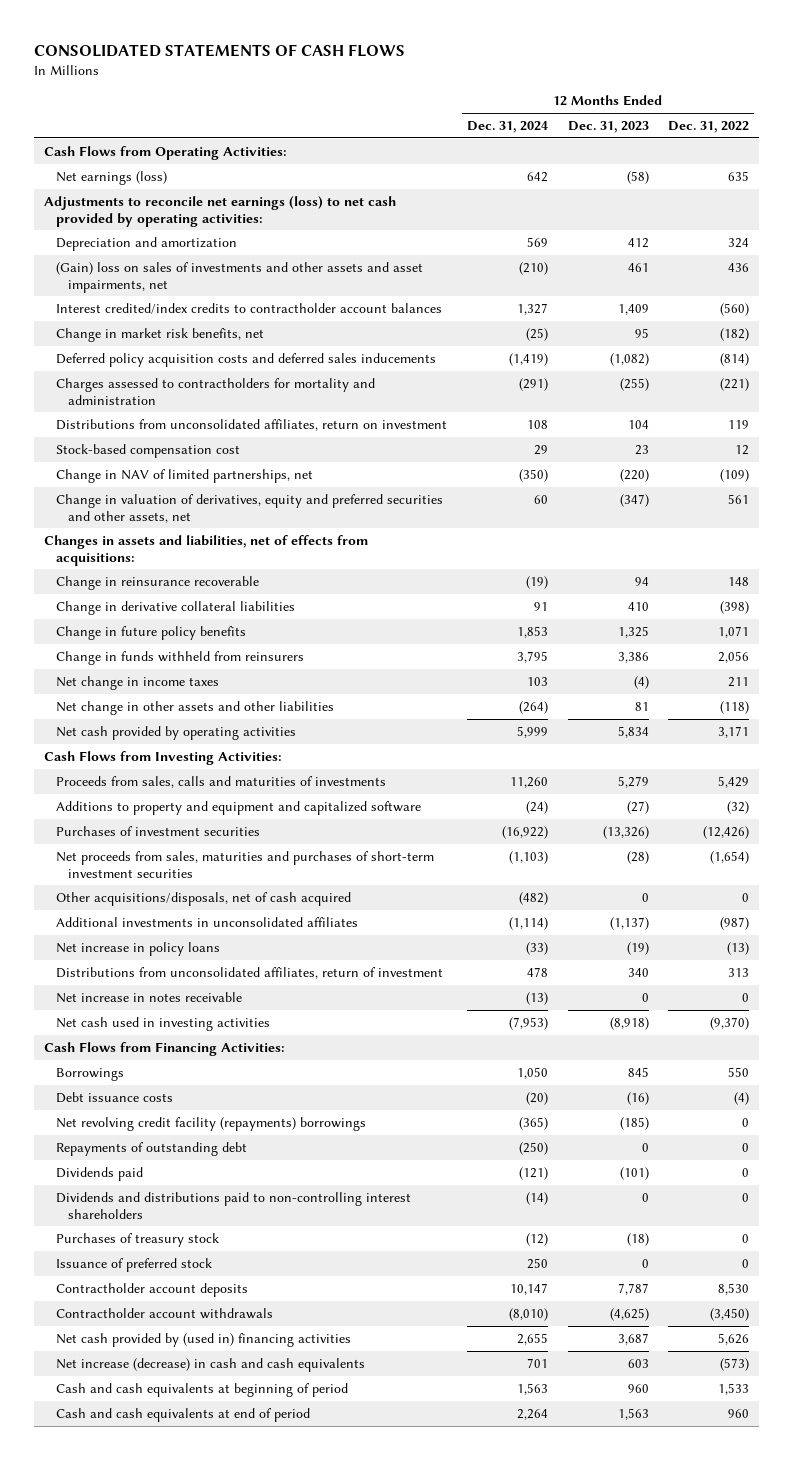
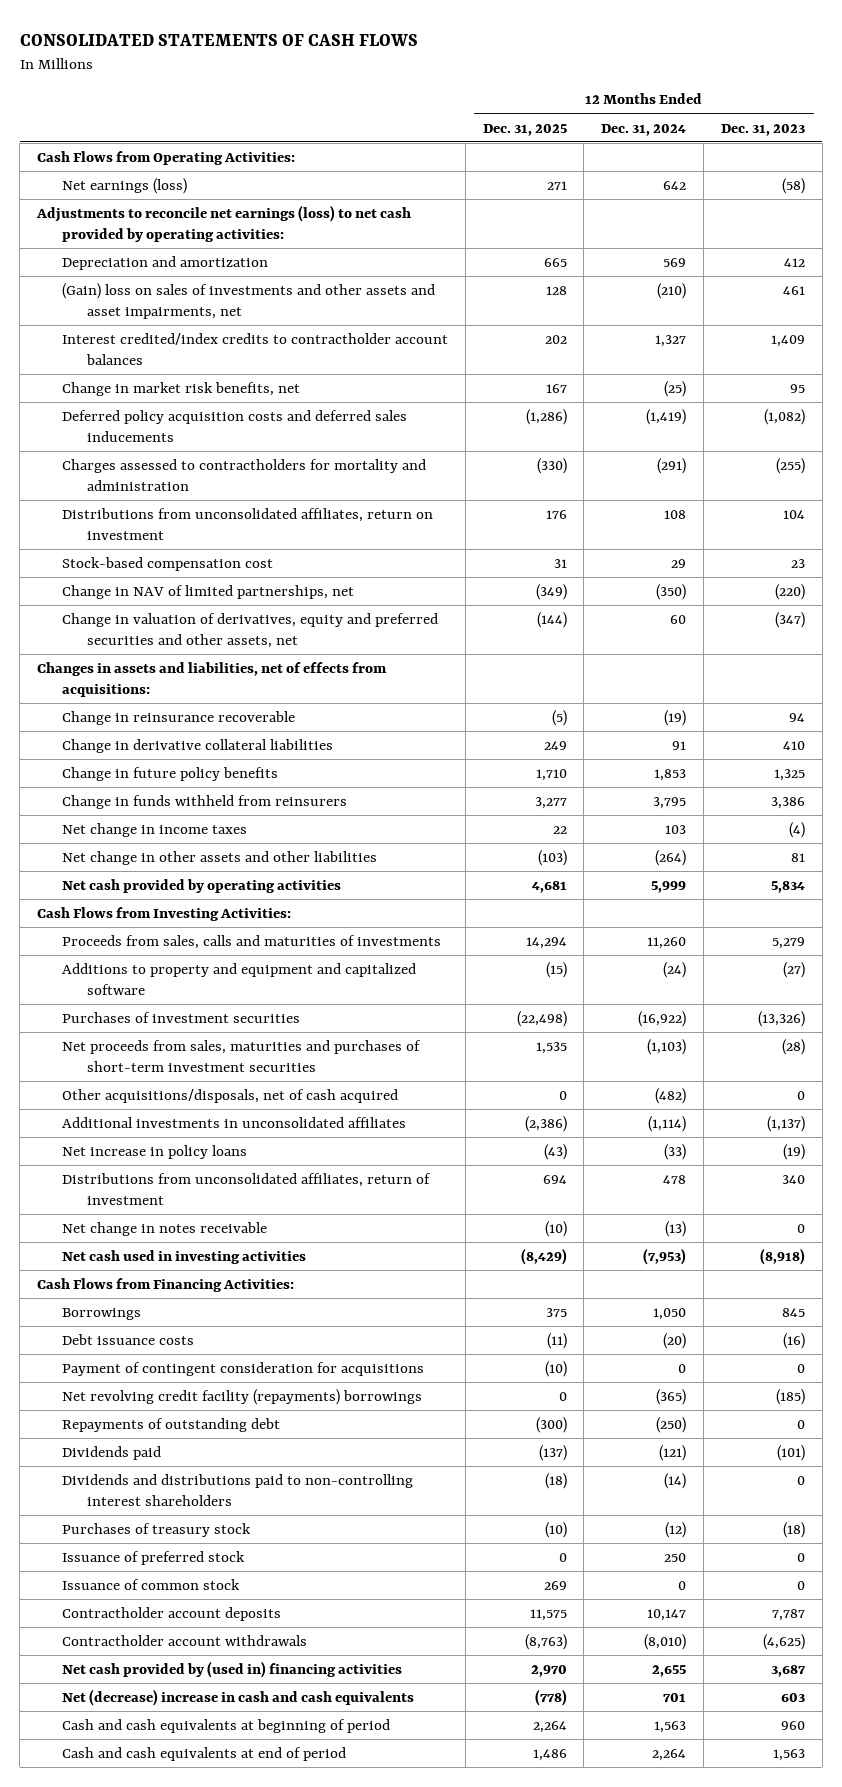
[668,121,750,134] Dec. 31, 2022 -> none
none -> [482,123,567,136] Dec. 31, 2025
[56,991,243,1003] Net increase in notes receivable -> [61,1221,267,1236] Net change in notes receivable
none -> [61,1361,424,1376] Payment of contingent consideration for acquisitions
none -> [61,1578,240,1590] Issuance of common stock
[56,1357,366,1372] Net increase (decrease) in cash and cash equivalents -> [61,1688,414,1706] Net (decrease) increase in cash and cash equivalents

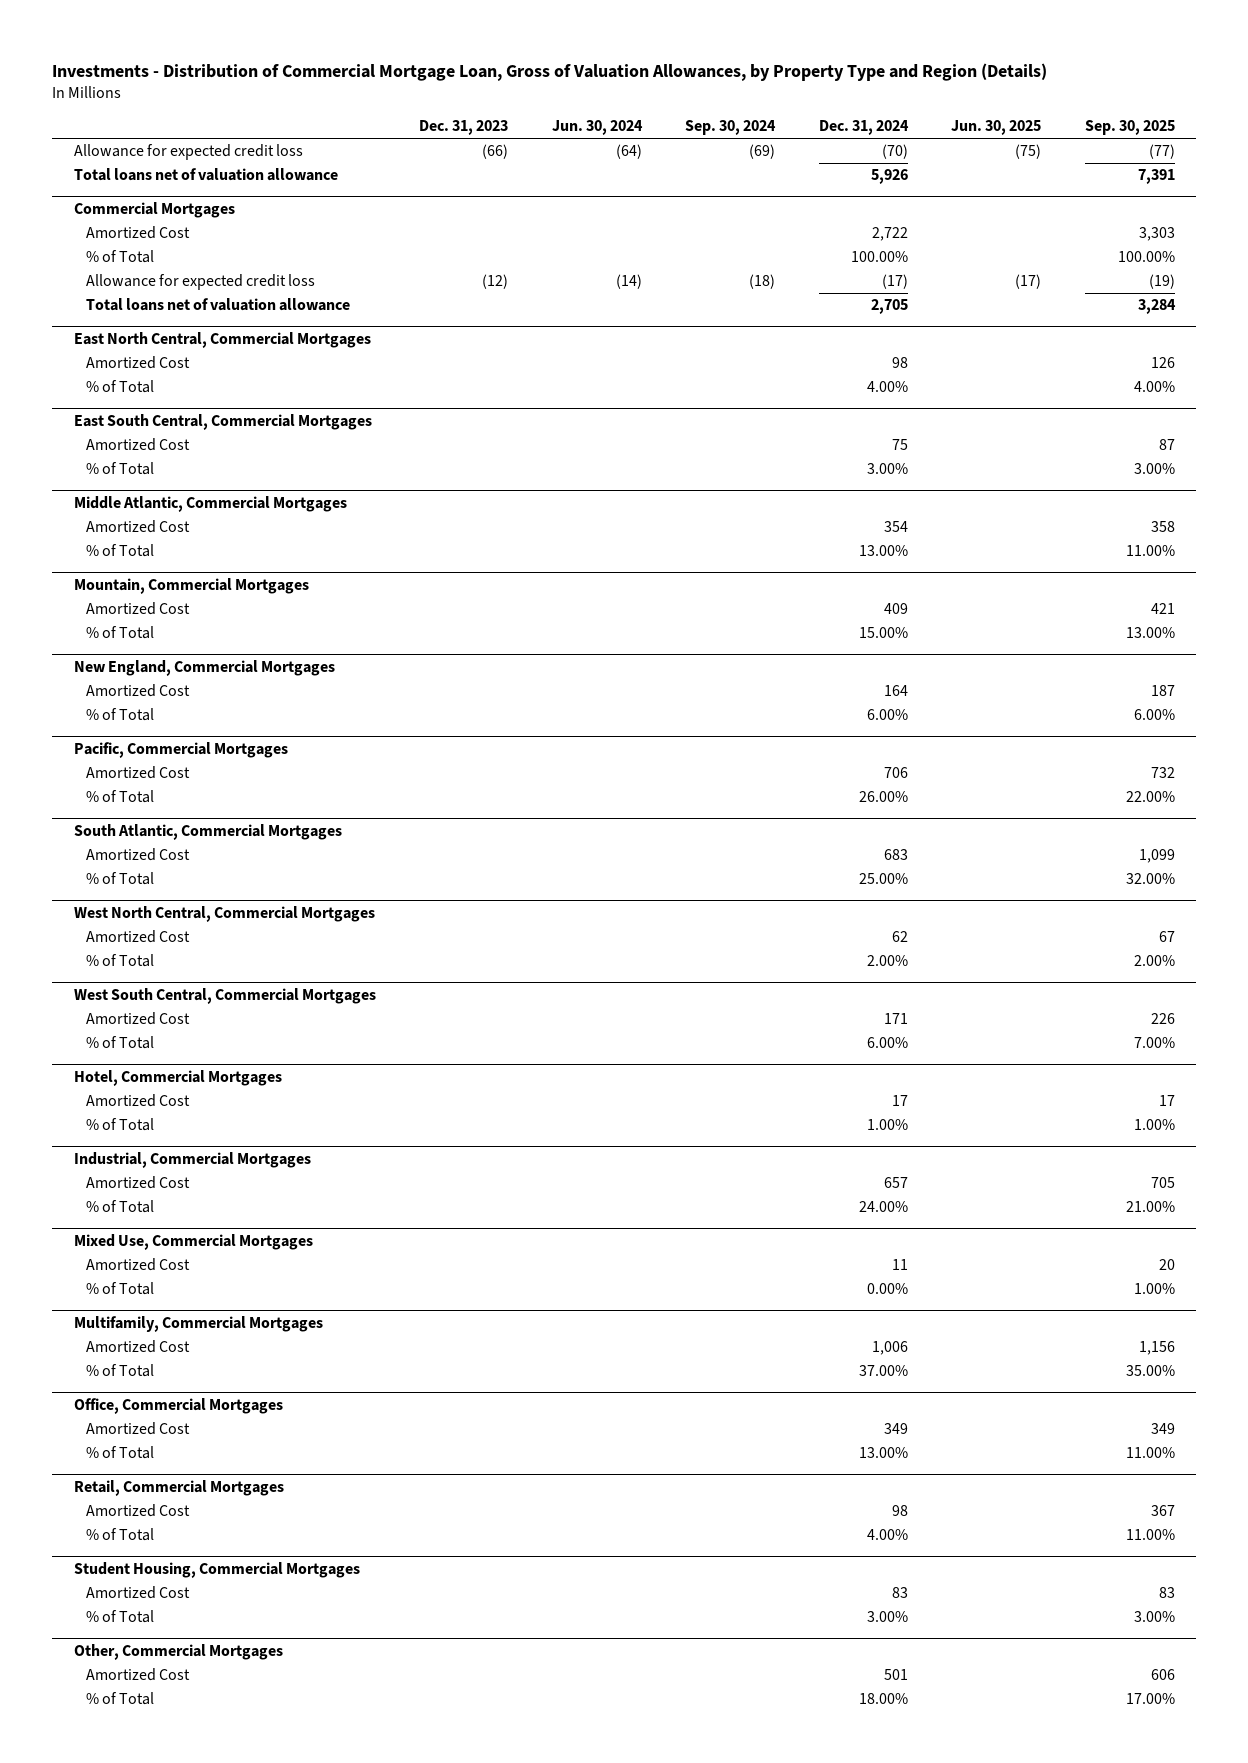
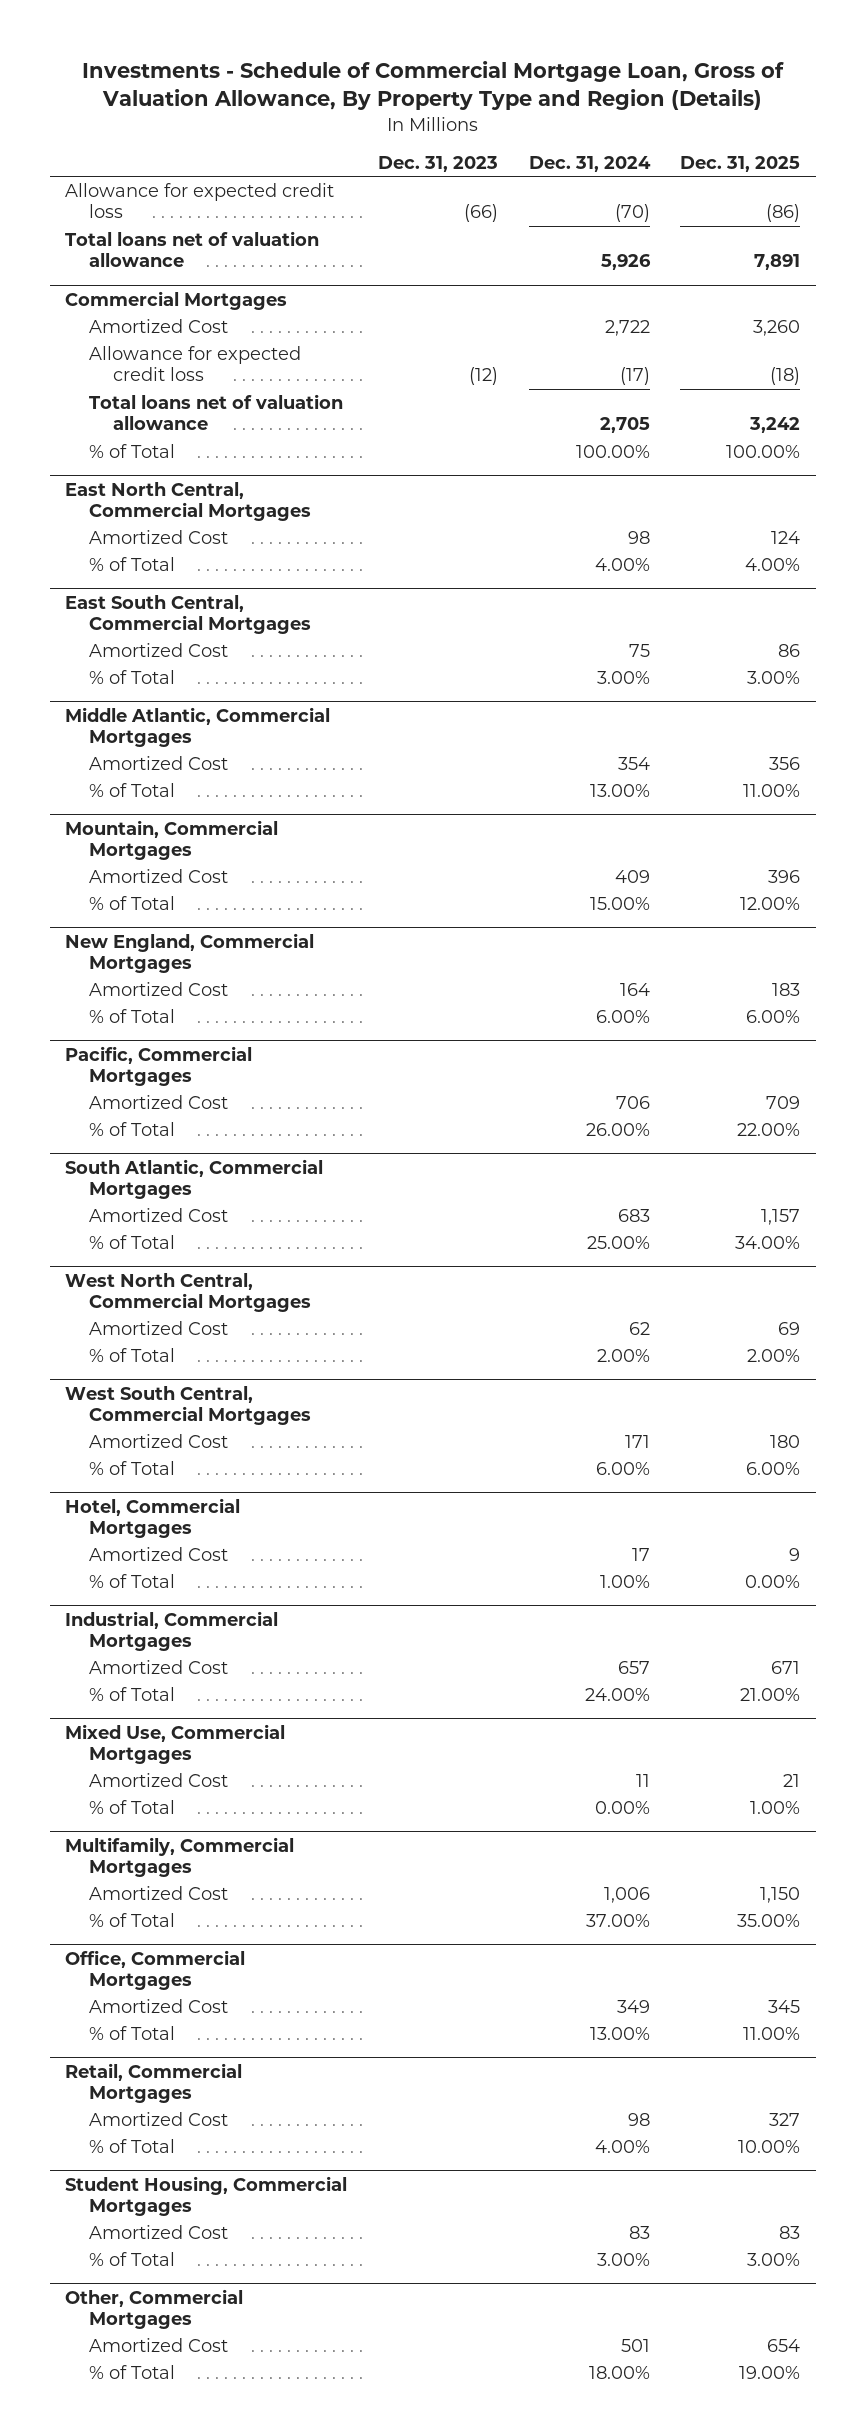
[51,62,1047,81] Investments - Distribution of Commercial Mortgage Loan, Gross of Valuation Allowances, by Property Type and Region (Details) -> [81,61,784,111] Investments - Schedule of Commercial Mortgage Loan, Gross of Valuation Allowance, By Property Type and Region (Details)
[551,120,643,136] Jun. 30, 2024 -> none
[685,120,777,136] Sep. 30, 2024 -> none
[951,120,1042,136] Jun. 30, 2025 -> none
[1084,120,1175,136] Sep. 30, 2025 -> none
none -> [680,155,801,172] Dec. 31, 2025
[86,250,155,264] % of Total -> [89,443,176,458] % of Total

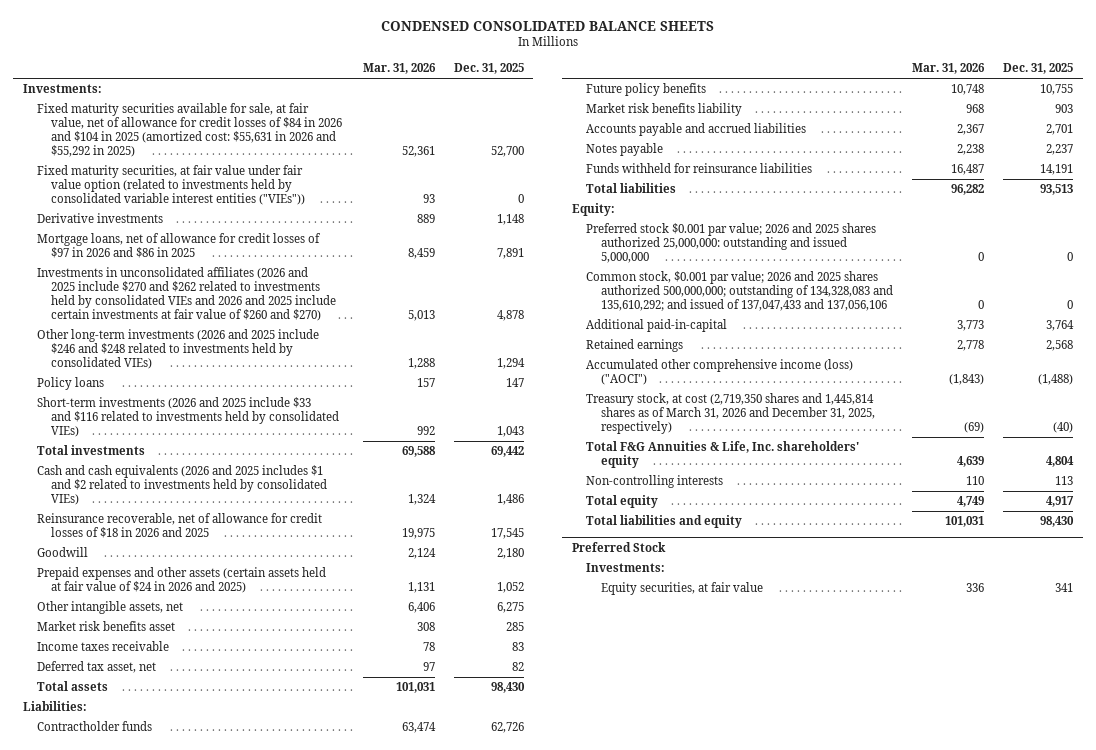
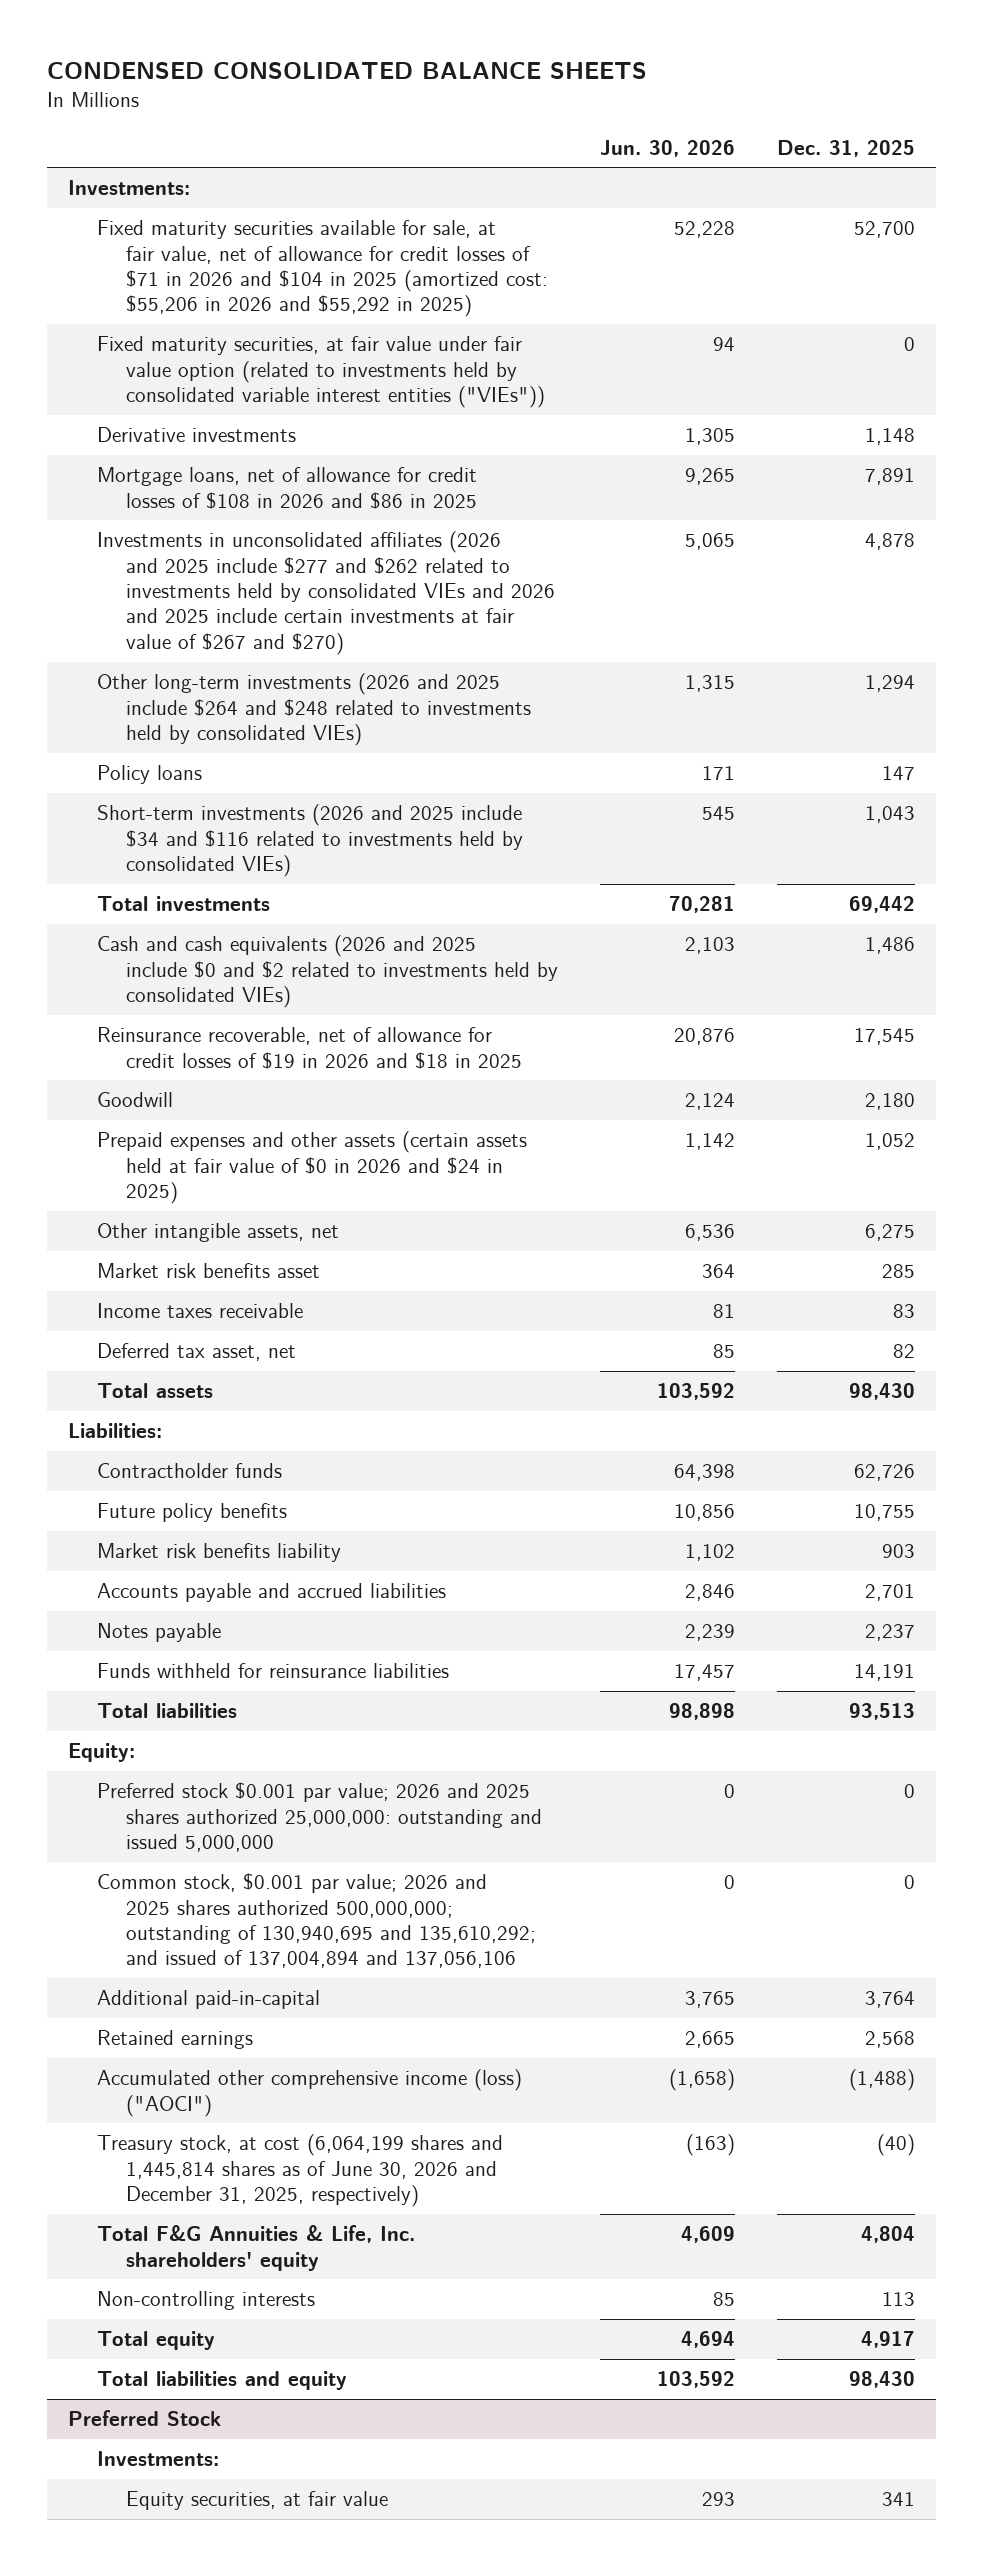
[362,63,436,75] Mar. 31, 2026 -> none
none -> [599,139,735,157] Jun. 30, 2026
[36,103,343,157] Fixed maturity securities available for sale, at fair value, net of allowance for credit losses of $84 in 2026 and $104 in 2025 (amortized cost: $55,631 in 2026 and $55,292 in 2025) -> [96,220,549,318] Fixed maturity securities available for sale, at fair value, net of allowance for credit losses of $71 in 2026 and $104 in 2025 (amortized cost: $55,206 in 2026 and $55,292 in 2025)
[36,233,321,259] Mortgage loans, net of allowance for credit losses of $97 in 2026 and $86 in 2025 -> [96,467,478,509] Mortgage loans, net of allowance for credit losses of $108 in 2026 and $86 in 2025
[36,267,337,321] Investments in unconsolidated affiliates (2026 and 2025 include $270 and $262 related to investments held by consolidated VIEs and 2026 and 2025 include certain investments at fair value of $260 and $270) -> [96,531,556,655] Investments in unconsolidated affiliates (2026 and 2025 include $277 and $262 related to investments held by consolidated VIEs and 2026 and 2025 include certain investments at fair value of $267 and $270)
[36,329,319,370] Other long-term investments (2026 and 2025 include $246 and $248 related to investments held by consolidated VIEs) -> [96,673,532,746] Other long-term investments (2026 and 2025 include $264 and $248 related to investments held by consolidated VIEs)
[36,397,340,438] Short-term investments (2026 and 2025 include $33 and $116 related to investments held by consolidated VIEs) -> [96,804,524,877] Short-term investments (2026 and 2025 include $34 and $116 related to investments held by consolidated VIEs)
[36,465,328,506] Cash and cash equivalents (2026 and 2025 includes $1 and $2 related to investments held by consolidated VIEs) -> [96,935,559,1008] Cash and cash equivalents (2026 and 2025 include $0 and $2 related to investments held by consolidated VIEs)
[36,513,322,539] Reinsurance recoverable, net of allowance for credit losses of $18 in 2026 and 2025 -> [96,1027,523,1069] Reinsurance recoverable, net of allowance for credit losses of $19 in 2026 and $18 in 2025
[36,567,326,594] Prepaid expenses and other assets (certain assets held at fair value of $24 in 2026 and 2025) -> [96,1131,527,1204] Prepaid expenses and other assets (certain assets held at fair value of $0 in 2026 and $24 in 2025)
[586,271,893,312] Common stock, $0.001 par value; 2026 and 2025 shares authorized 500,000,000; outstanding of 134,328,083 and 135,610,292; and issued of 137,047,433 and 137,056,106 -> [96,1873,537,1969] Common stock, $0.001 par value; 2026 and 2025 shares authorized 500,000,000; outstanding of 130,940,695 and 135,610,292; and issued of 137,004,894 and 137,056,106
[586,393,875,435] Treasury stock, at cost (2,719,350 shares and 1,445,814 shares as of March 31, 2026 and December 31, 2025, respectively) -> [96,2134,503,2207] Treasury stock, at cost (6,064,199 shares and 1,445,814 shares as of June 30, 2026 and December 31, 2025, respectively)

